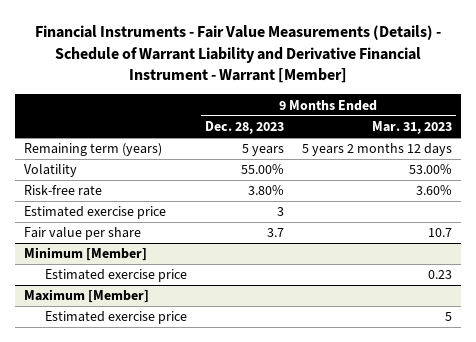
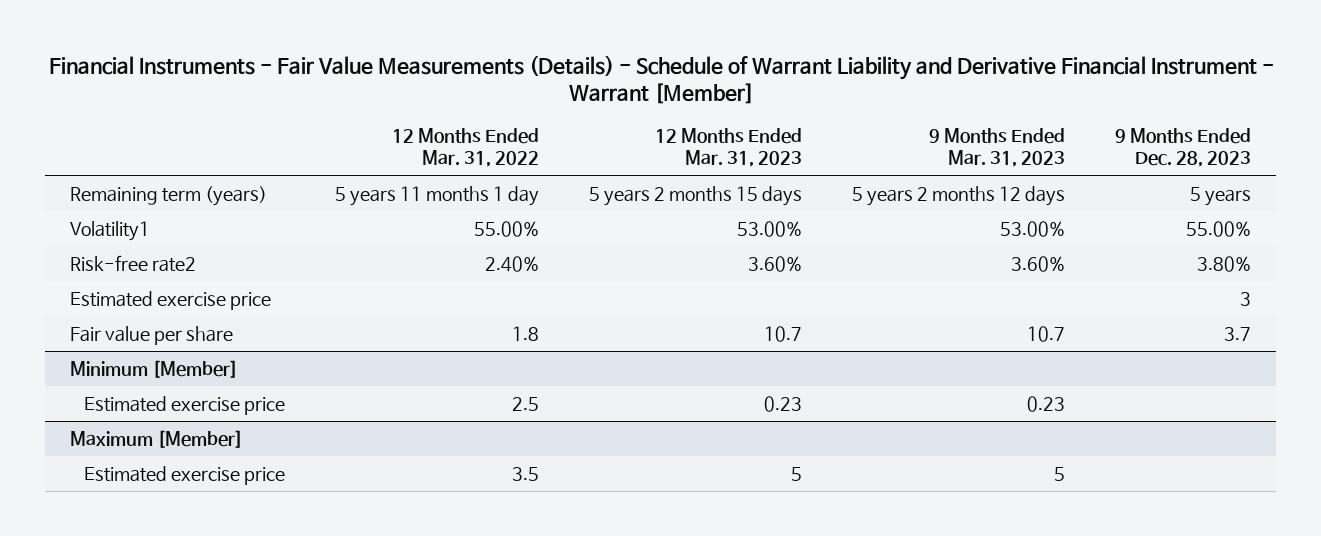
none -> [391,128,539,167] 12 Months Ended Mar. 31, 2022
none -> [654,128,802,167] 12 Months Ended Mar. 31, 2023
[24,164,78,178] Volatility -> [70,221,151,242] Volatility1
[24,185,103,197] Risk-free rate -> [70,255,197,273] Risk-free rate2

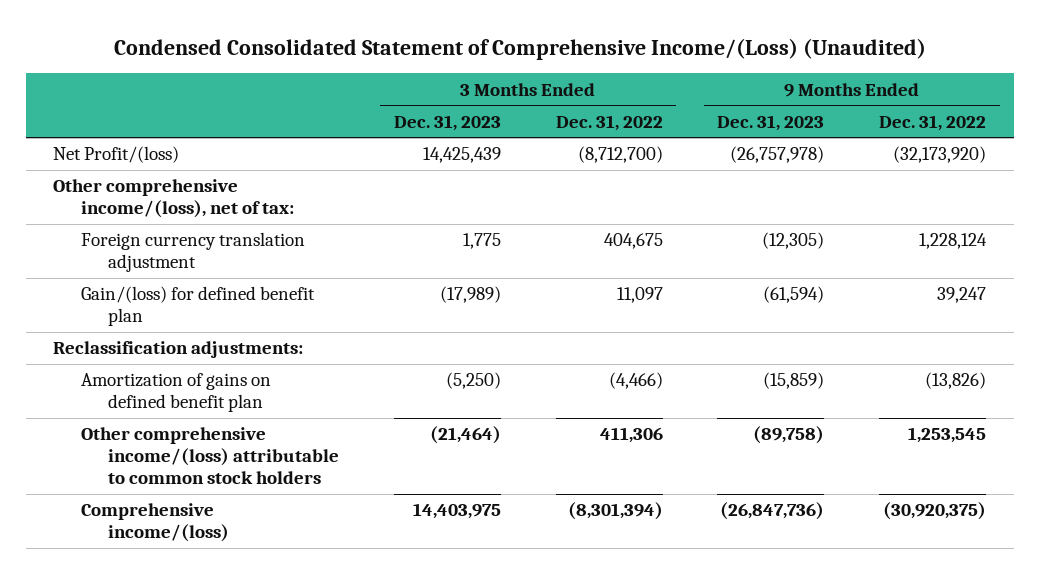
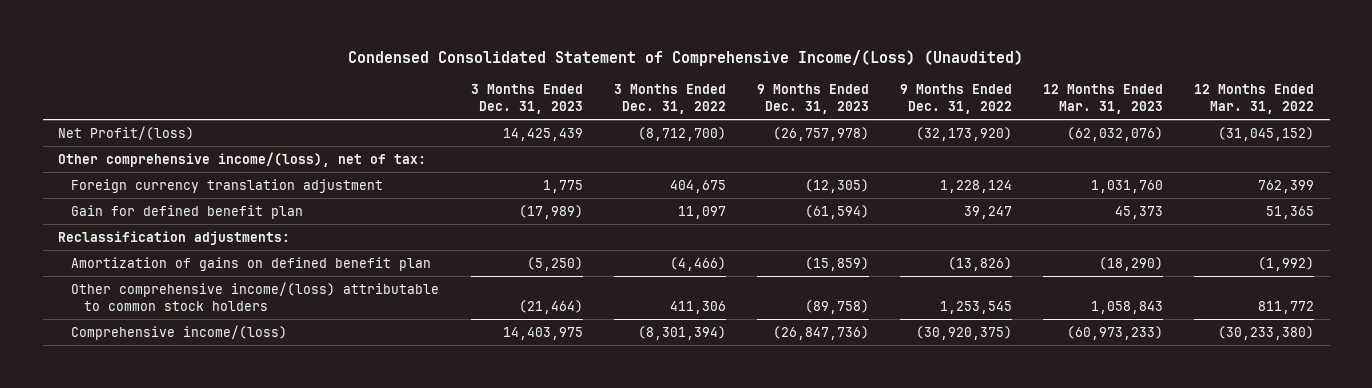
none -> [1042,84,1163,115] 12 Months Ended Mar. 31, 2023
none -> [1193,84,1314,115] 12 Months Ended Mar. 31, 2022
[80,286,315,327] Gain/(loss) for defined benefit plan -> [71,204,304,219] Gain for defined benefit plan

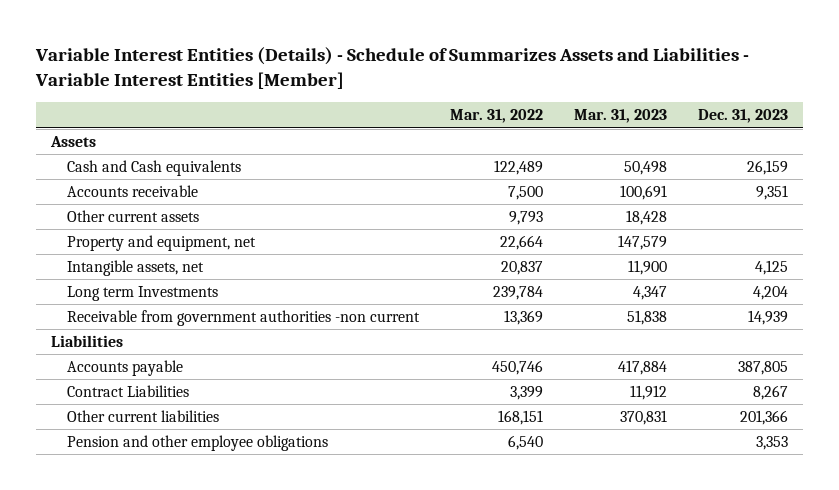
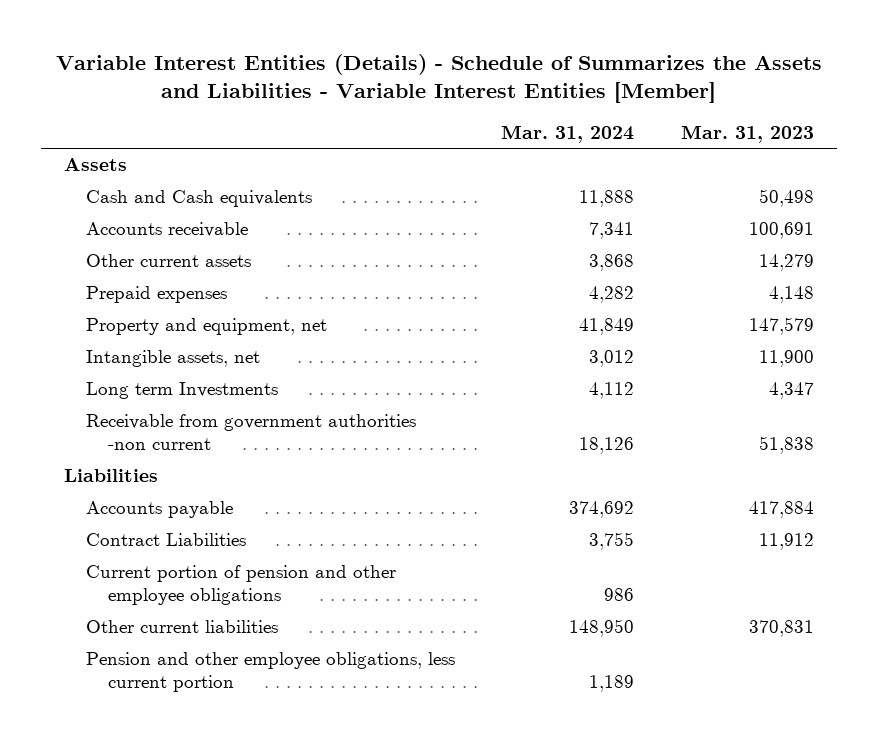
[35,47,750,90] Variable Interest Entities (Details) - Schedule of Summarizes Assets and Liabilities - Variable Interest Entities [Member] -> [56,53,823,104] Variable Interest Entities (Details) - Schedule of Summarizes the Assets and Liabilities - Variable Interest Entities [Member]
[449,109,543,124] Mar. 31, 2022 -> none
[697,109,788,124] Dec. 31, 2023 -> none
none -> [501,124,635,143] Mar. 31, 2024
[625,210,667,226] 18,428 -> [758,254,814,272] 14,279
none -> [86,286,228,304] Prepaid expenses
none -> [86,565,397,606] Current portion of pension and other employee obligations
[67,435,329,452] Pension and other employee obligations -> [86,652,456,693] Pension and other employee obligations, less current portion

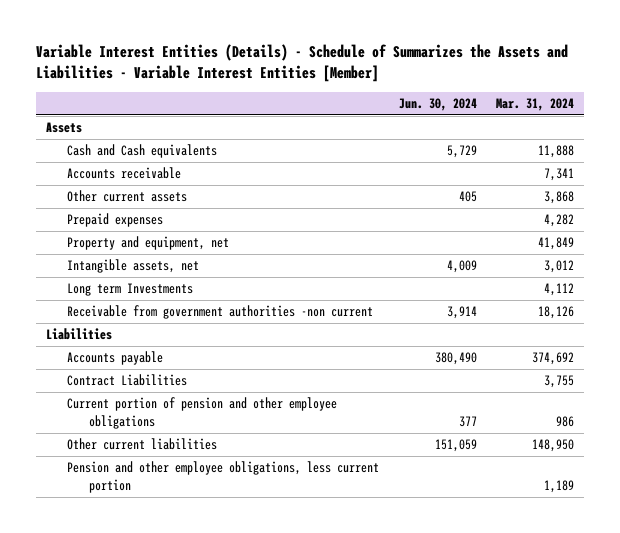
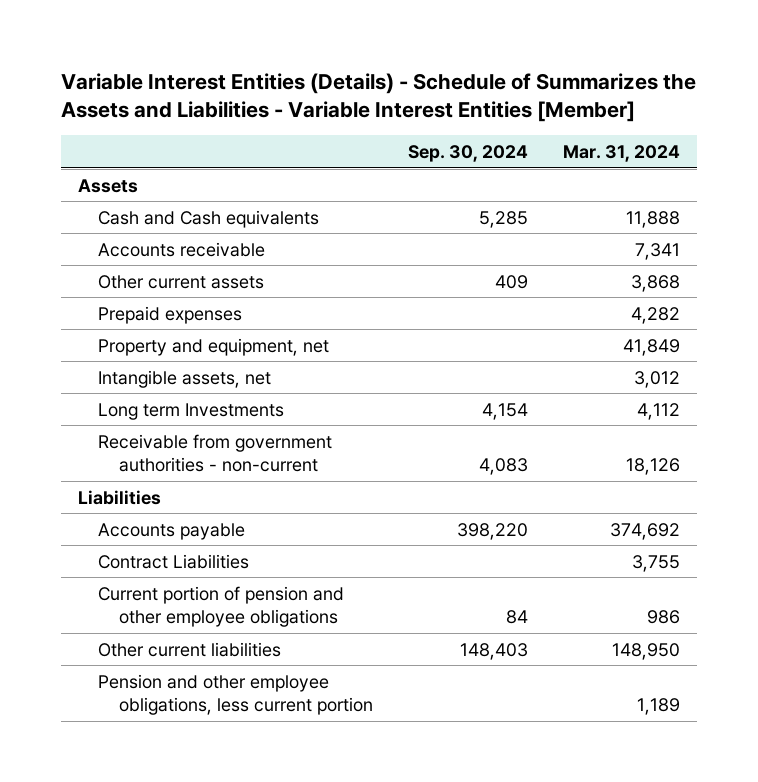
[398,98,477,112] Jun. 30, 2024 -> none
none -> [407,145,528,163] Sep. 30, 2024
[67,305,374,320] Receivable from government authorities -non current -> [98,433,333,472] Receivable from government authorities - non-current

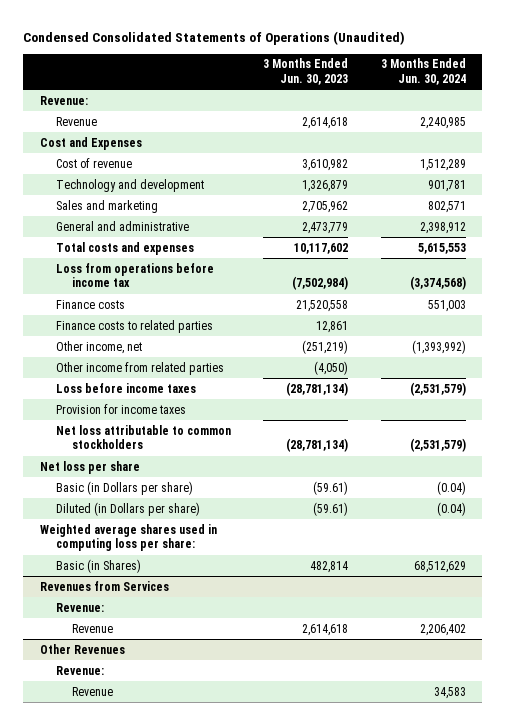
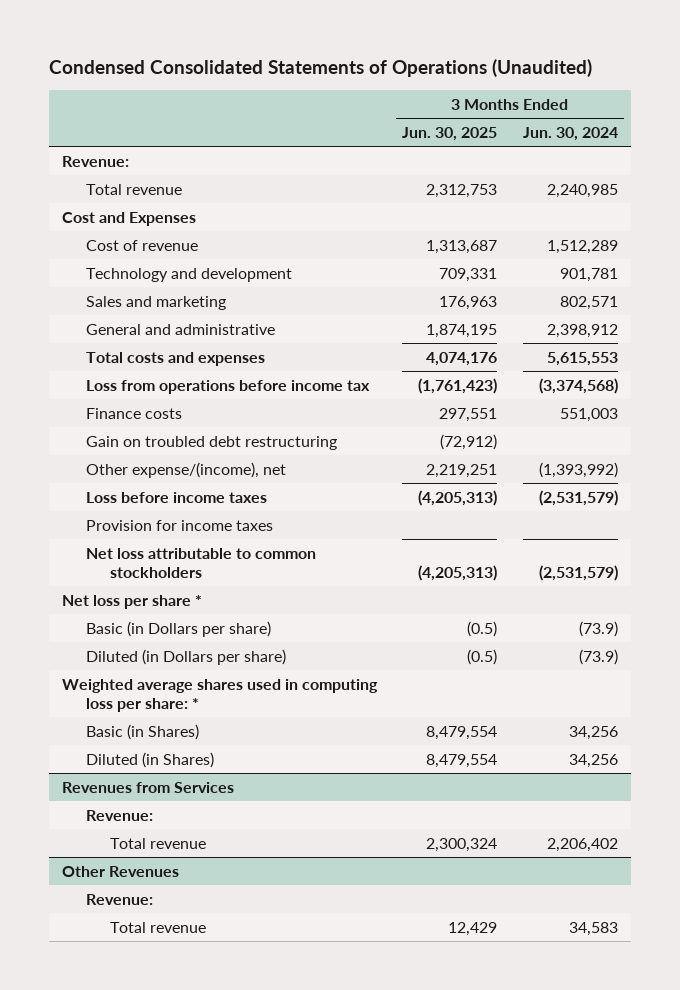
[263,58,349,85] 3 Months Ended Jun. 30, 2023 -> none
none -> [402,127,498,142] Jun. 30, 2025
[55,116,97,126] Revenue -> [85,183,182,195] Total revenue
[55,319,213,333] Finance costs to related parties -> none
[55,361,224,375] Other income from related parties -> none
none -> [85,435,337,450] Gain on troubled debt restructuring
[55,340,142,354] Other income, net -> [85,461,286,478] Other expense/(income), net
[39,460,140,474] Net loss per share -> [61,594,202,609] Net loss per share *
[437,480,467,495] (0.04) -> [579,620,619,637] (73.9)
[437,501,467,516] (0.04) -> [579,648,619,665] (73.9)
[39,523,217,552] Weighted average shares used in computing loss per share: -> [61,678,378,712] Weighted average shares used in computing loss per share: *
[414,560,467,573] 68,512,629 -> [569,725,619,740] 34,256
none -> [85,751,214,768] Diluted (in Shares)
[71,623,113,633] Revenue -> [109,837,206,849] Total revenue
[71,686,113,696] Revenue -> [109,921,206,933] Total revenue

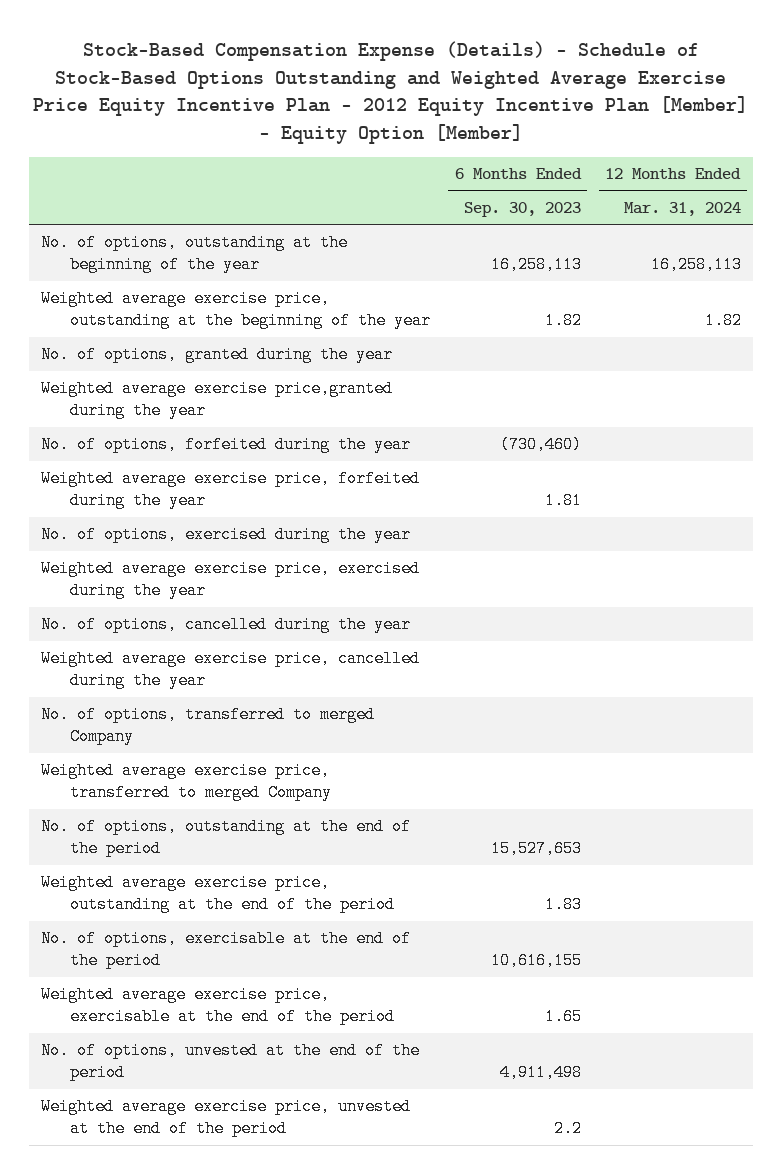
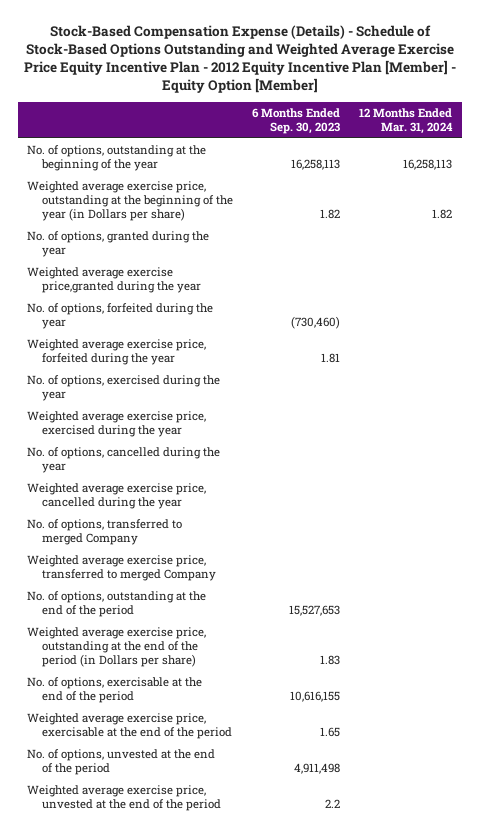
[41,290,431,330] Weighted average exercise price, outstanding at the beginning of the year -> [27,181,234,222] Weighted average exercise price, outstanding at the beginning of the year (in Dollars per share)
[41,874,395,914] Weighted average exercise price, outstanding at the end of the period -> [27,627,207,668] Weighted average exercise price, outstanding at the end of the period (in Dollars per share)

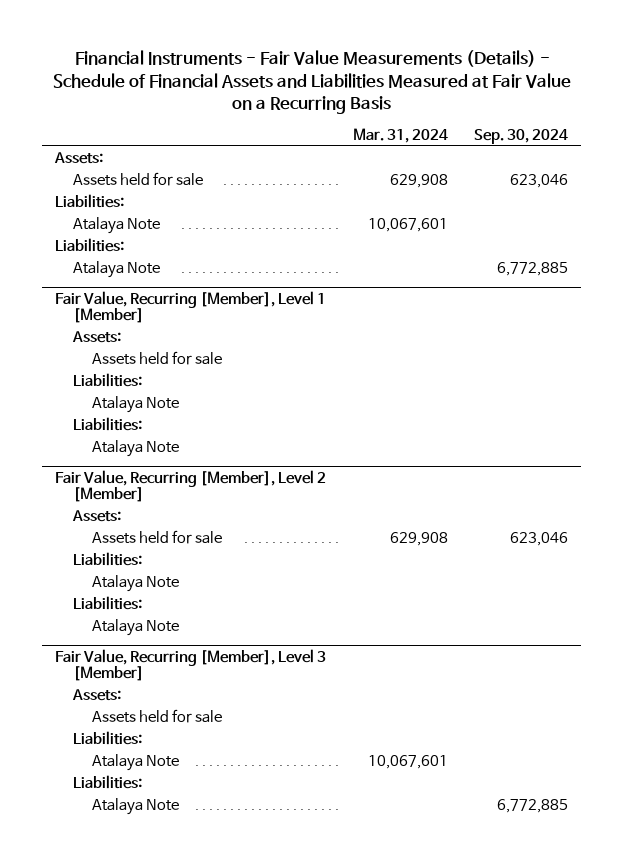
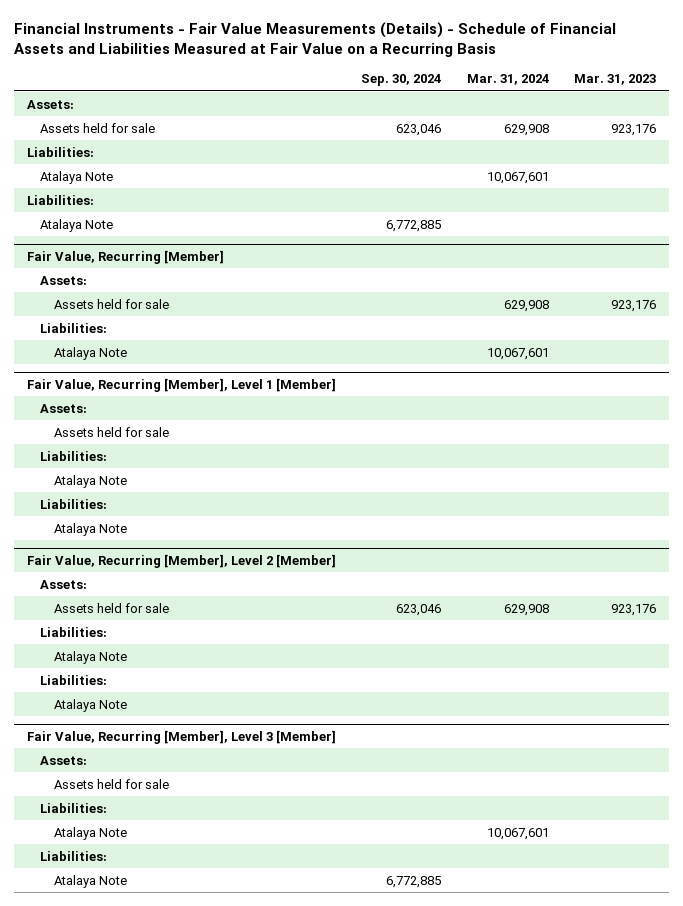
none -> [574,74,657,86] Mar. 31, 2023
none -> [26,249,224,264] Fair Value, Recurring [Member]
none -> [40,275,88,285] Assets:
none -> [53,298,169,309] Assets held for sale
none -> [40,322,108,333] Liabilities:
none -> [53,346,127,360] Atalaya Note

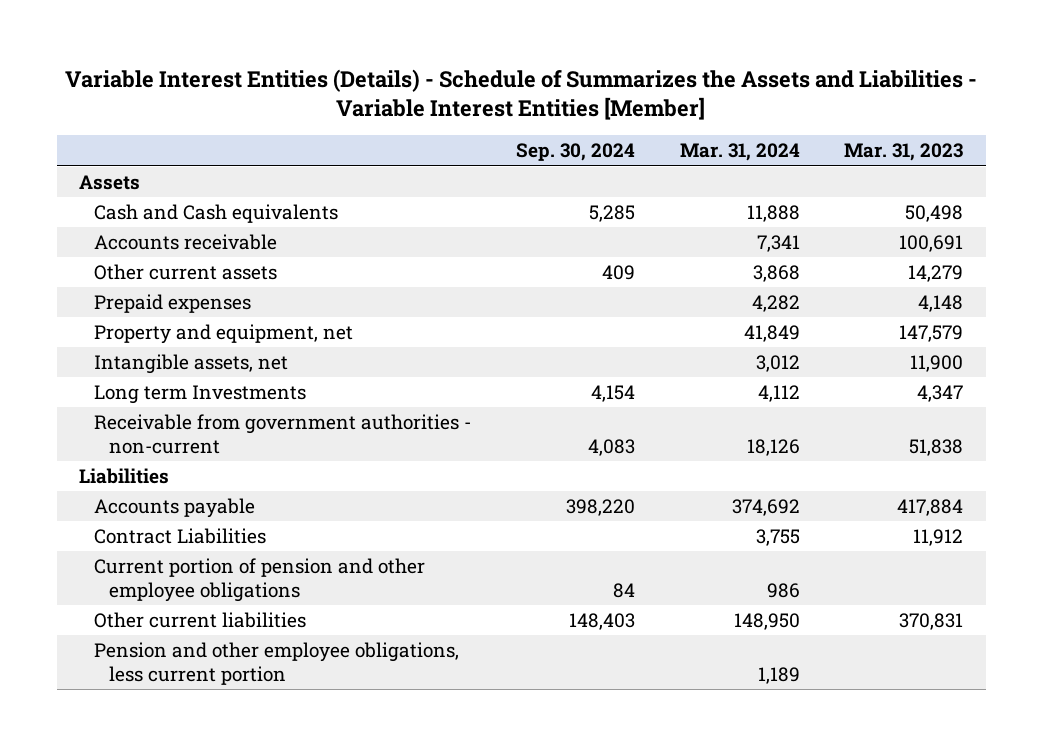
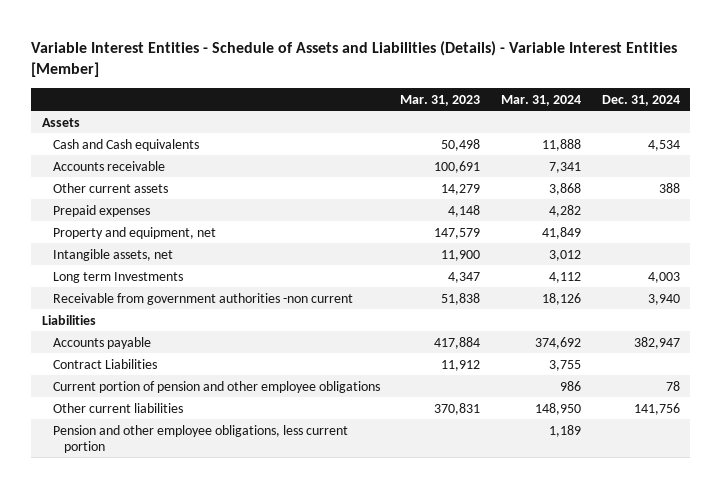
[65,68,978,121] Variable Interest Entities (Details) - Schedule of Summarizes the Assets and Liabilities - Variable Interest Entities [Member] -> [31,40,678,78] Variable Interest Entities - Schedule of Assets and Liabilities (Details) - Variable Interest Entities [Member]
[515,143,635,162] Sep. 30, 2024 -> none
none -> [601,94,680,106] Dec. 31, 2024
[94,413,472,455] Receivable from government authorities - non-current -> [52,292,353,305] Receivable from government authorities -non current

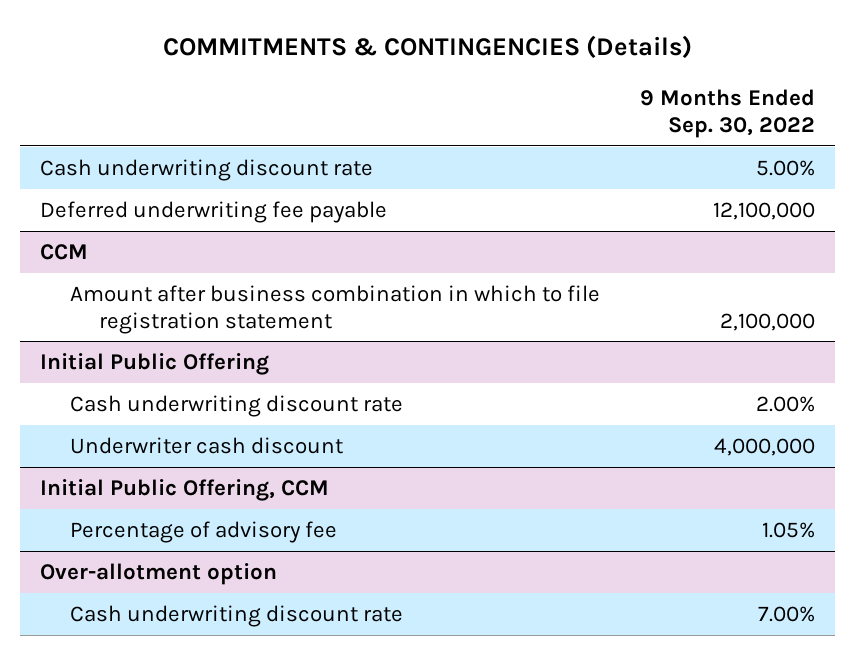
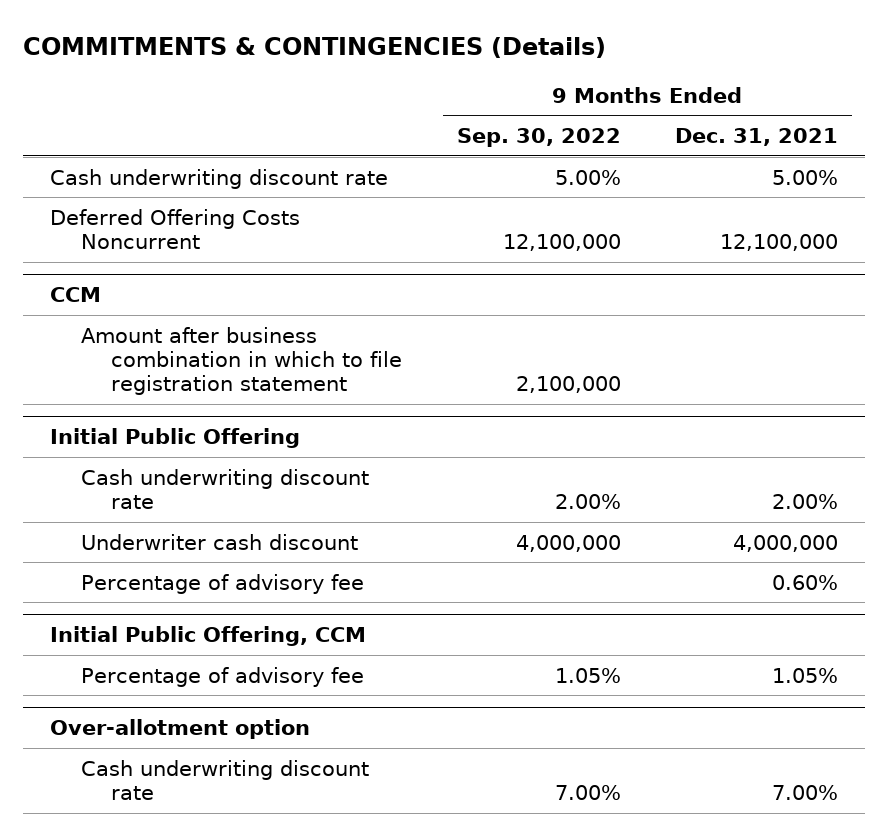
none -> [675,128,839,147] Dec. 31, 2021
[40,200,388,223] Deferred underwriting fee payable -> [50,208,301,250] Deferred Offering Costs Noncurrent
none -> [80,573,364,594] Percentage of advisory fee

